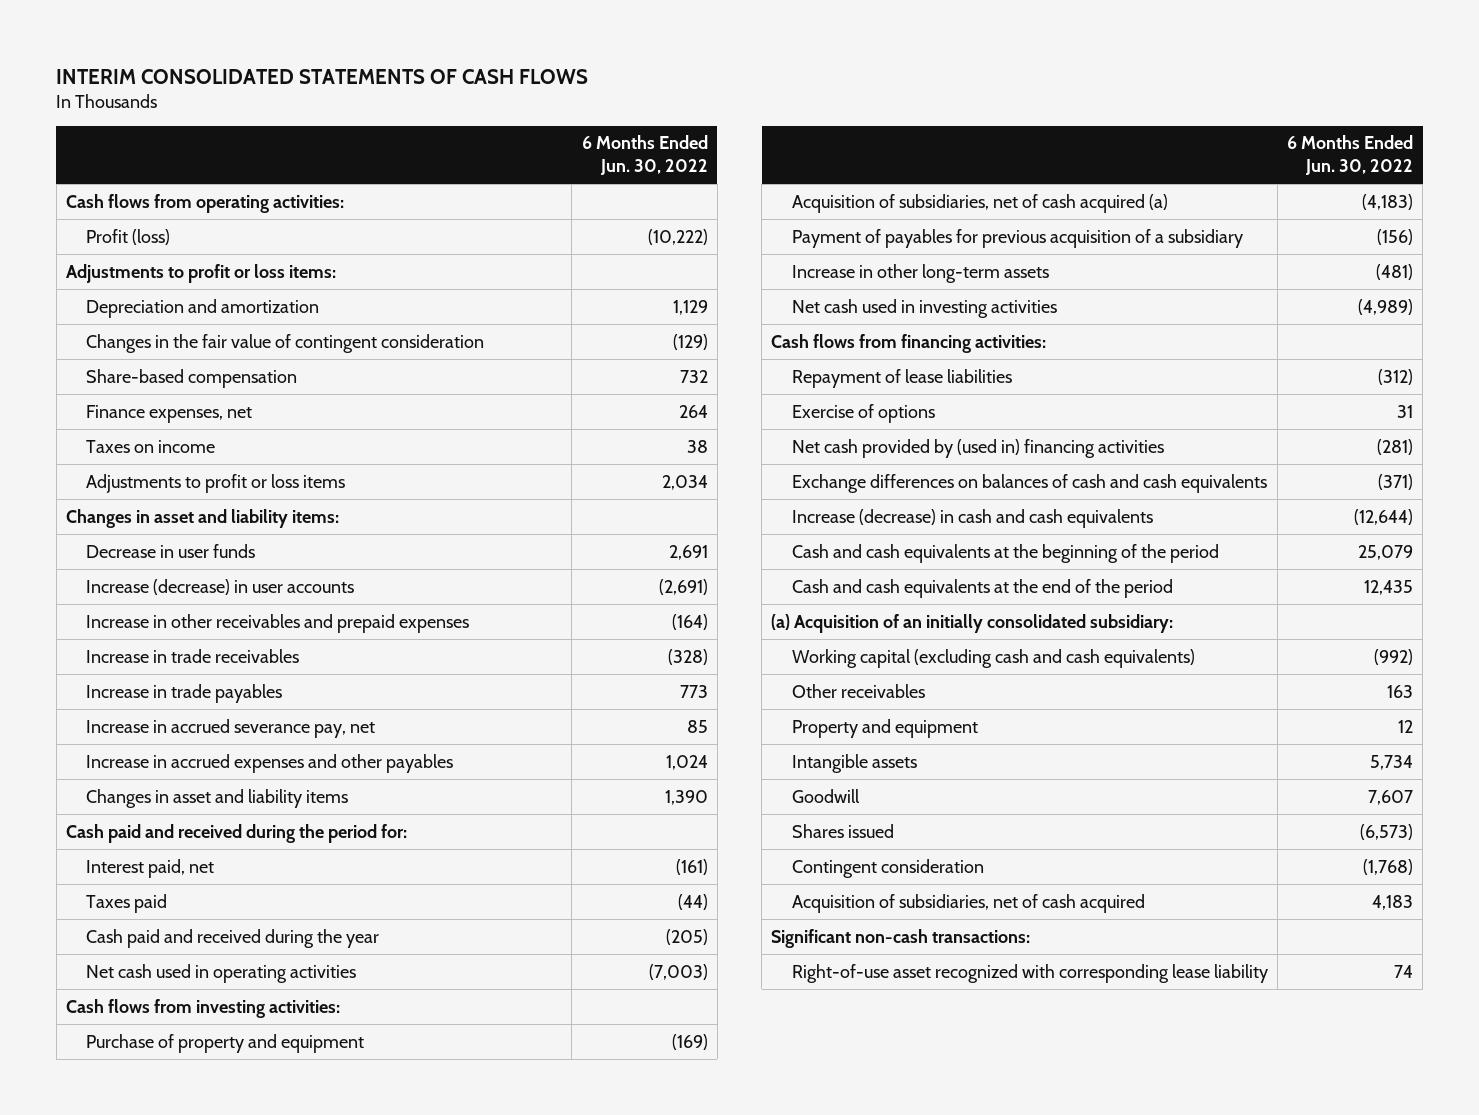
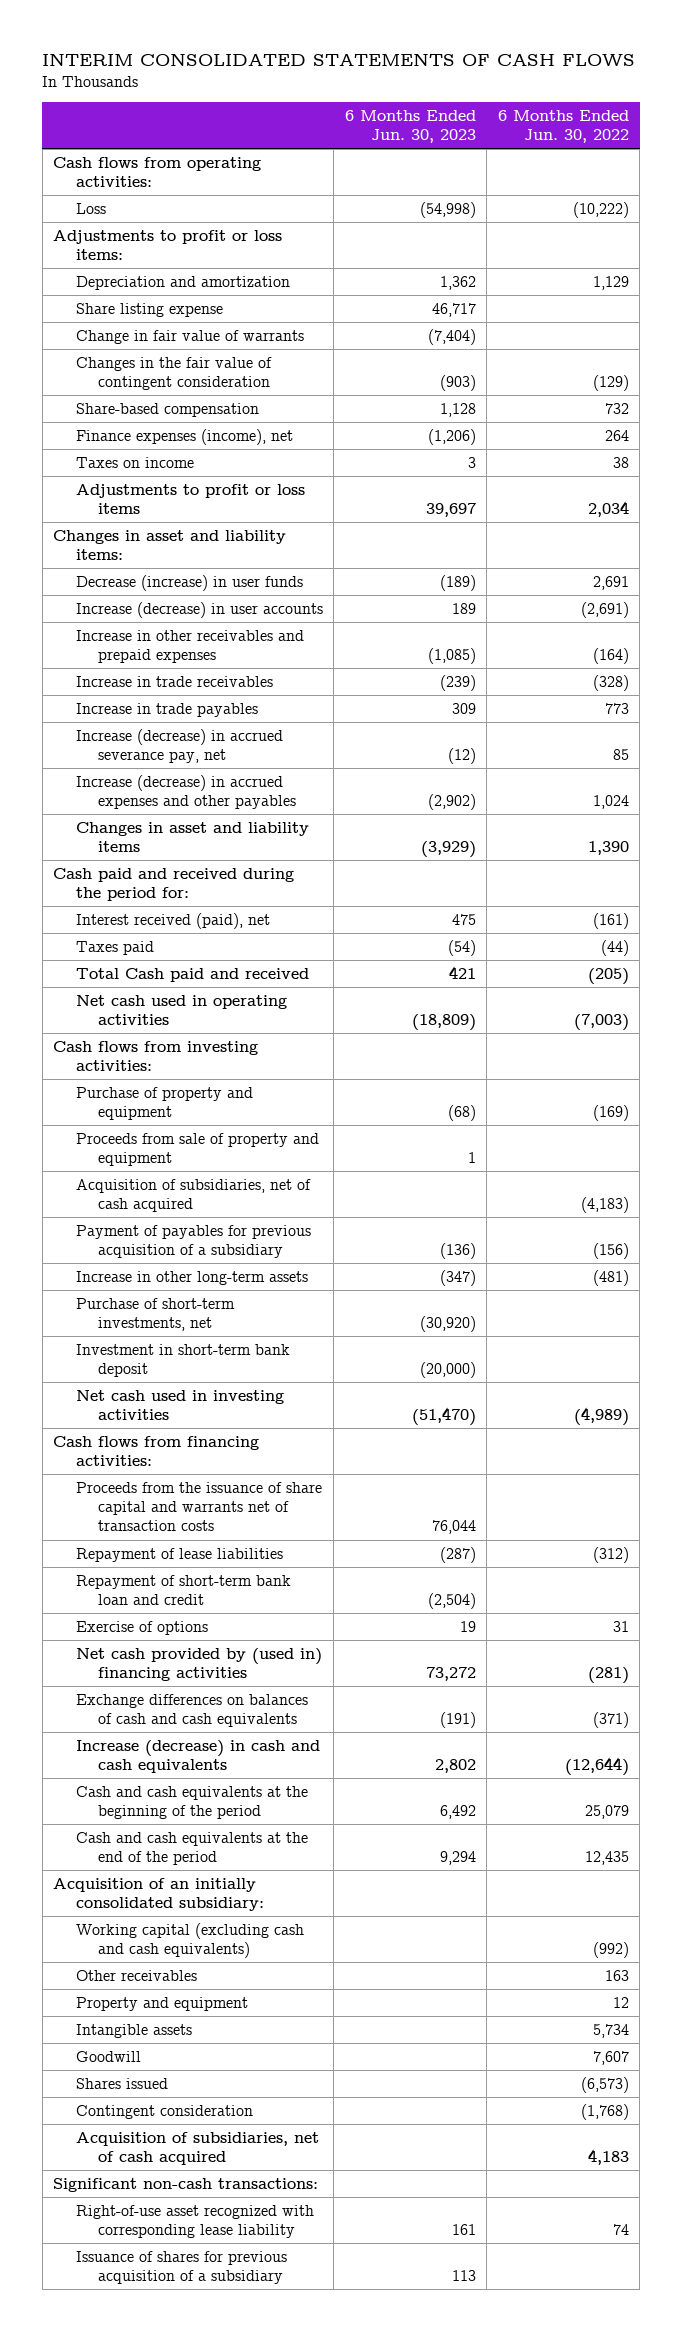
none -> [344,109,476,144] 6 Months Ended Jun. 30, 2023
[86,228,171,245] Profit (loss) -> [75,202,106,214] Loss
none -> [75,302,223,317] Share listing expense
none -> [75,329,304,344] Change in fair value of warrants
[86,404,253,423] Finance expenses, net -> [75,428,293,445] Finance expenses (income), net
[86,543,256,558] Decrease in user funds -> [75,574,303,591] Decrease (increase) in user funds
[86,718,376,738] Increase in accrued severance pay, net -> [75,728,283,764] Increase (decrease) in accrued severance pay, net
[86,753,454,773] Increase in accrued expenses and other payables -> [75,774,296,810] Increase (decrease) in accrued expenses and other payables
[86,858,215,878] Interest paid, net -> [75,912,270,929] Interest received (paid), net
[86,928,380,948] Cash paid and received during the year -> [75,967,309,982] Total Cash paid and received
none -> [75,1132,319,1167] Proceeds from sale of property and equipment
[791,193,1168,213] Acquisition of subsidiaries, net of cash acquired (a) -> [75,1178,311,1213] Acquisition of subsidiaries, net of cash acquired
none -> [75,1297,235,1332] Purchase of short-term investments, net
none -> [75,1343,290,1378] Investment in short-term bank deposit
none -> [75,1481,322,1532] Proceeds from the issuance of share capital and warrants net of transaction costs
none -> [75,1574,291,1606] Repayment of short-term bank loan and credit
[771,613,1174,633] (a) Acquisition of an initially consolidated subsidiary: -> [53,1877,264,1912] Acquisition of an initially consolidated subsidiary:
none -> [75,2250,287,2285] Issuance of shares for previous acquisition of a subsidiary

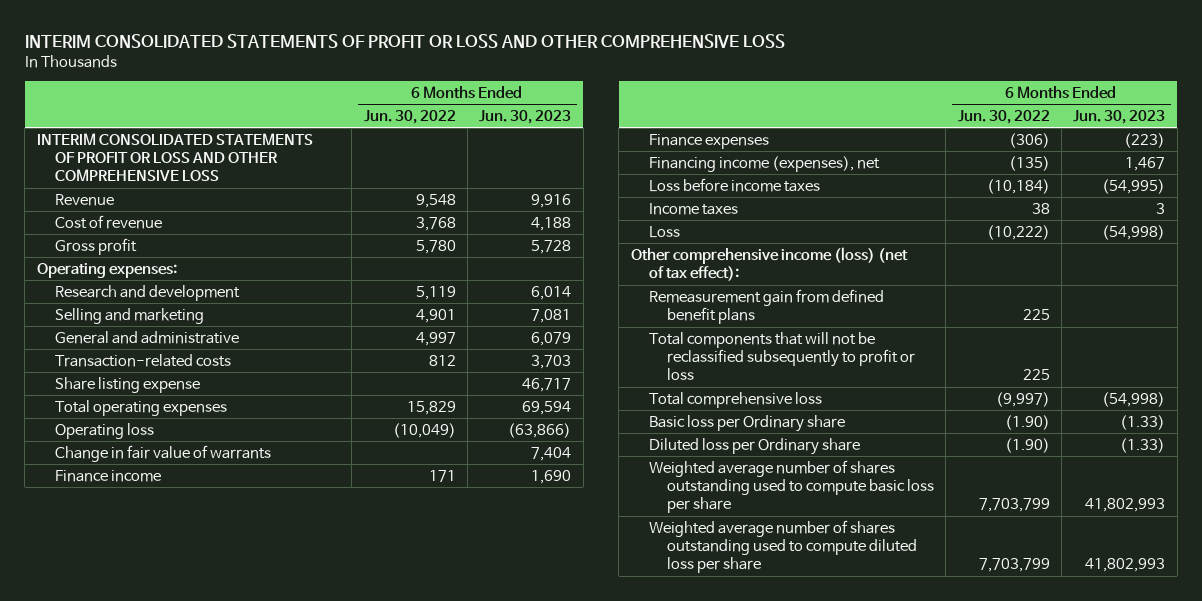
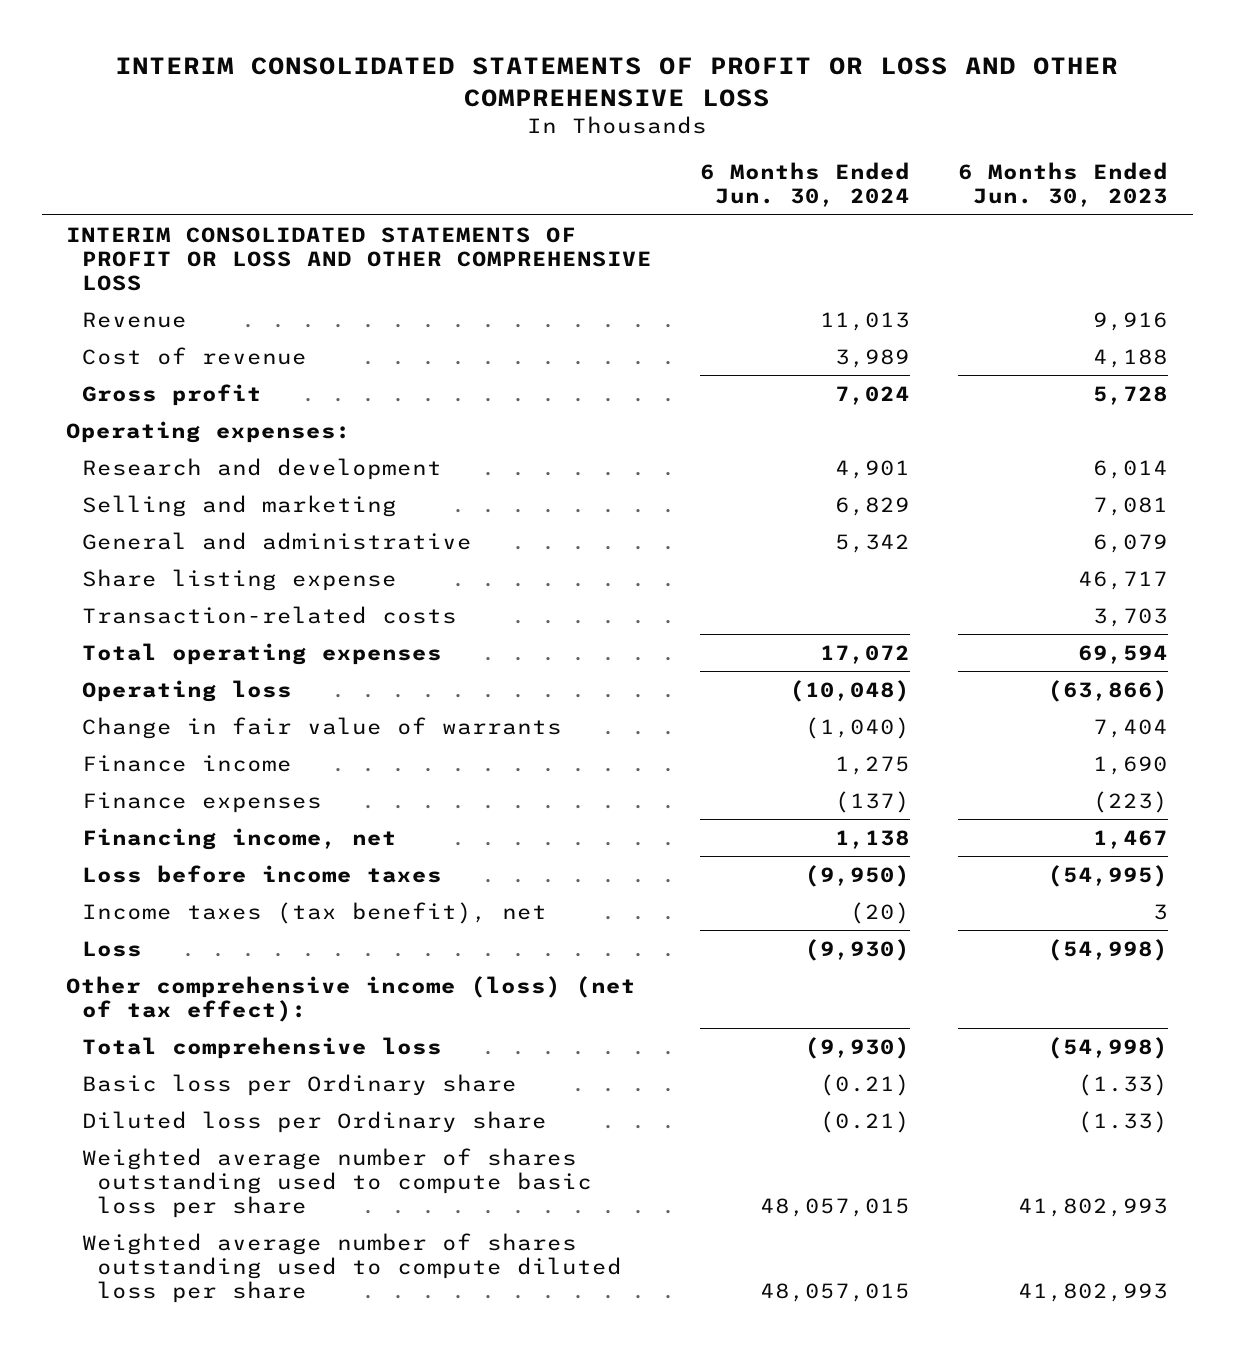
[363,109,456,124] Jun. 30, 2022 -> none
none -> [700,162,911,208] 6 Months Ended Jun. 30, 2024
[54,353,231,367] Transaction-related costs -> [81,605,457,624] Transaction-related costs
[648,155,880,172] Financing income (expenses), net -> [81,827,397,850] Financing income, net
[648,202,738,215] Income taxes -> [81,901,547,924] Income taxes (tax benefit), net
[648,288,884,325] Remeasurement gain from defined benefit plans -> none
[648,331,915,381] Total components that will not be reclassified subsequently to profit or loss -> none

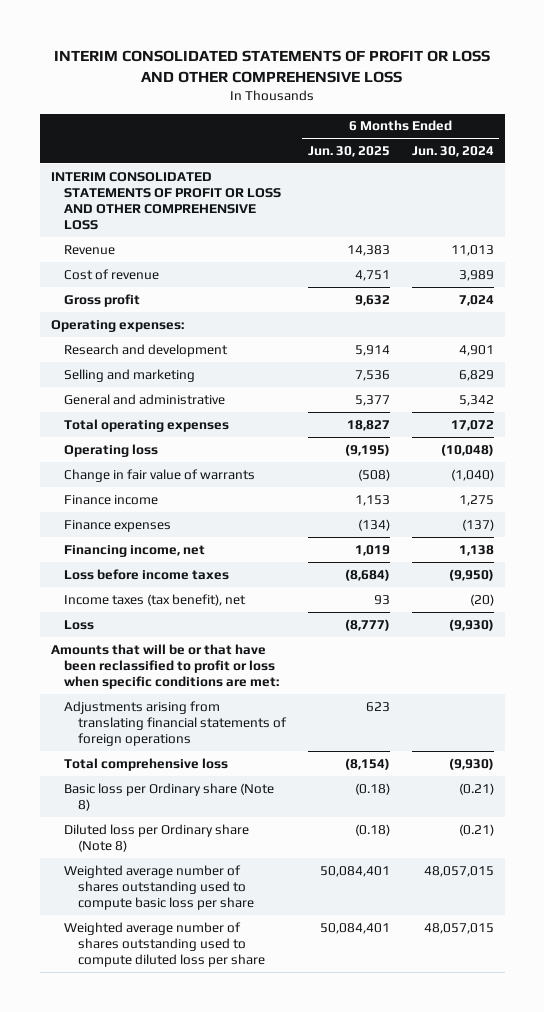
[958,162,1169,208] 6 Months Ended Jun. 30, 2023 -> none
none -> [307,145,390,157] Jun. 30, 2025
[81,568,397,591] Share listing expense -> none
[81,605,457,624] Transaction-related costs -> none
[66,975,637,1022] Other comprehensive income (loss) (net of tax effect): -> none
none -> [50,643,280,689] Amounts that will be or that have been reclassified to profit or loss when specific conditions are met:
none -> [64,700,288,746] Adjustments arising from translating financial statements of foreign operations
[81,1073,517,1096] Basic loss per Ordinary share -> [64,782,275,811] Basic loss per Ordinary share (Note 8)
[81,1110,547,1133] Diluted loss per Ordinary share -> [64,823,250,852] Diluted loss per Ordinary share (Note 8)

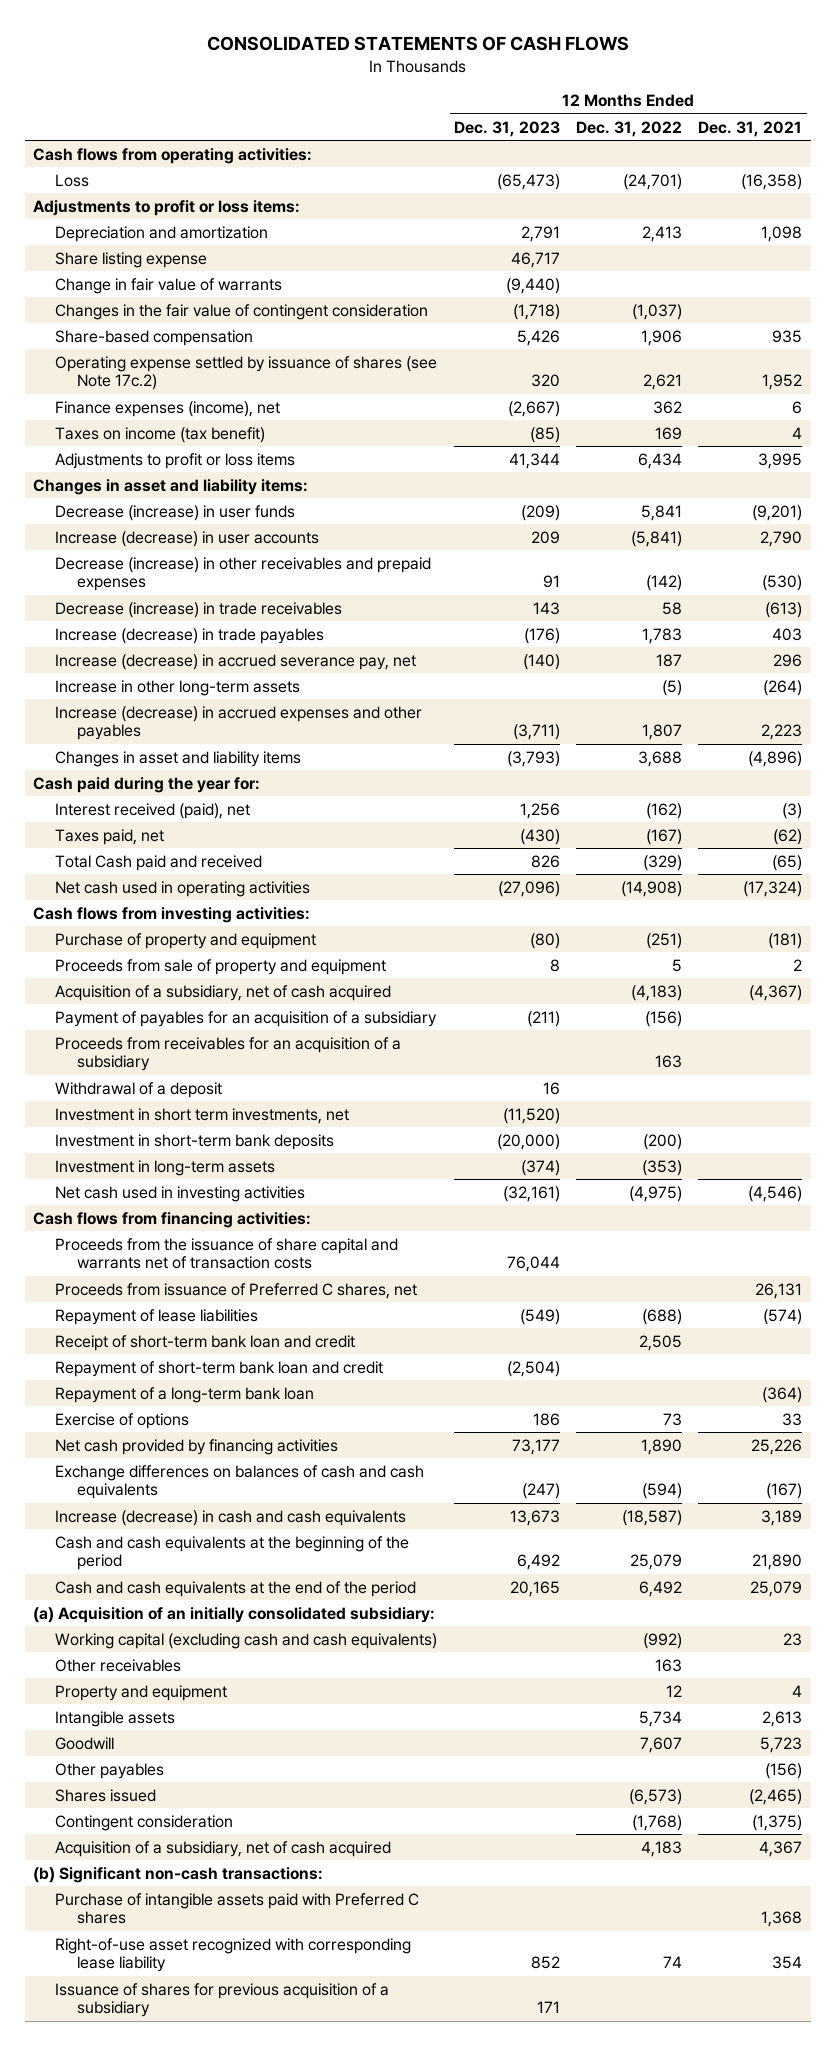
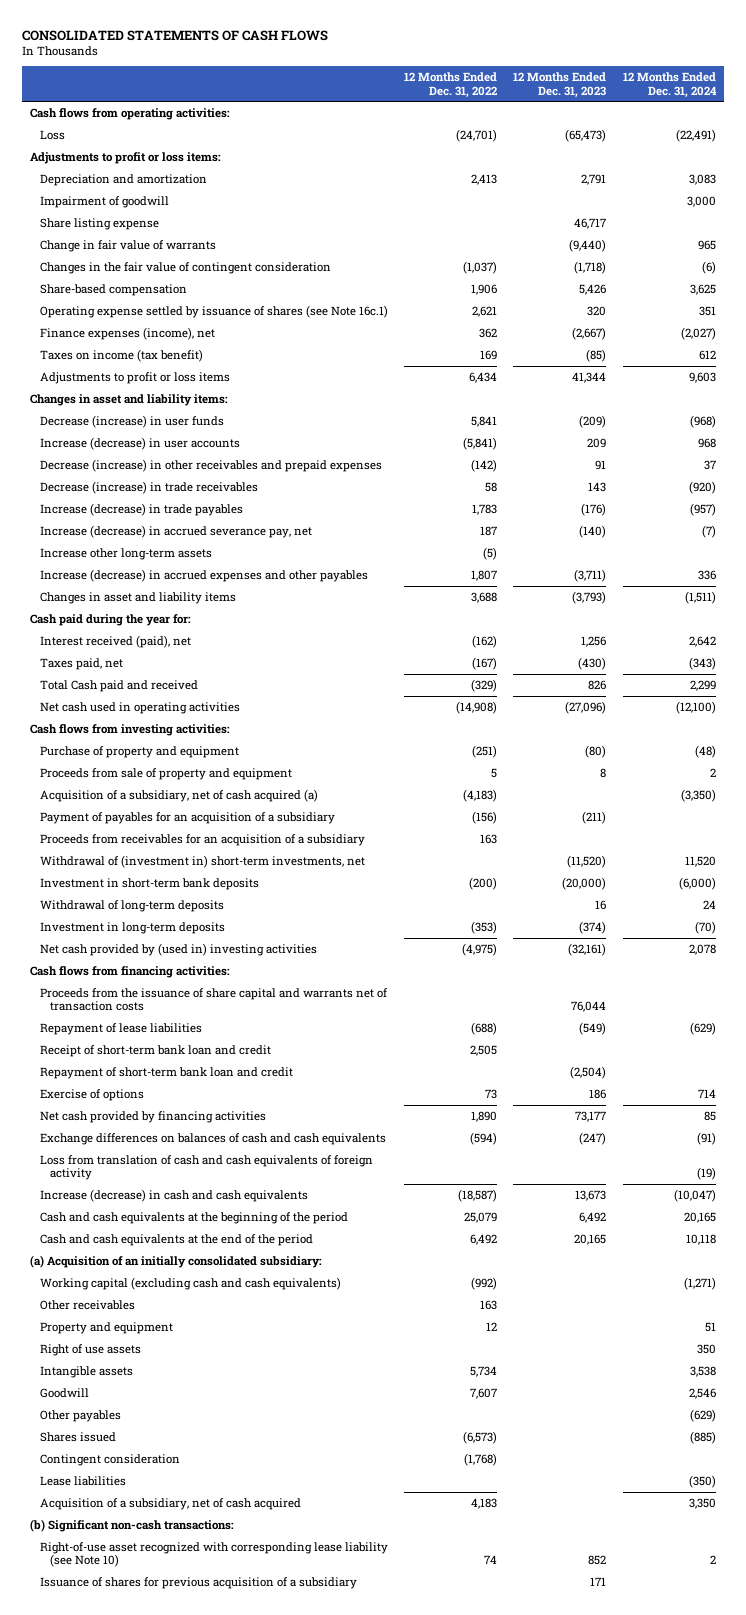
[698,120,803,137] Dec. 31, 2021 -> none
none -> [622,72,717,98] 12 Months Ended Dec. 31, 2024
none -> [40,195,170,208] Impairment of goodwill
[55,355,438,391] Operating expense settled by issuance of shares (see Note 17c.2) -> [40,304,389,318] Operating expense settled by issuance of shares (see Note 16c.1)
[55,679,301,696] Increase in other long-term assets -> [40,547,213,560] Increase other long-term assets
[55,984,392,1001] Acquisition of a subsidiary, net of cash acquired -> [40,788,319,802] Acquisition of a subsidiary, net of cash acquired (a)
[55,1081,223,1098] Withdrawal of a deposit -> none
[55,1107,350,1124] Investment in short term investments, net -> [40,854,366,868] Withdrawal of (investment in) short-term investments, net
none -> [40,899,225,912] Withdrawal of long-term deposits
[55,1159,276,1176] Investment in long-term assets -> [40,921,226,934] Investment in long-term deposits
[55,1185,306,1202] Net cash used in investing activities -> [40,942,318,956] Net cash provided by (used in) investing activities
[55,1282,418,1299] Proceeds from issuance of Preferred C shares, net -> none
[55,1386,315,1403] Repayment of a long-term bank loan -> none
none -> [40,1154,374,1181] Loss from translation of cash and cash equivalents of foreign activity
none -> [40,1343,142,1356] Right of use assets
none -> [40,1475,127,1486] Lease liabilities
[55,1892,420,1925] Purchase of intangible assets paid with Preferred C shares -> none
[55,1937,412,1973] Right-of-use asset recognized with corresponding lease liability -> [40,1541,389,1568] Right-of-use asset recognized with corresponding lease liability (see Note 10)

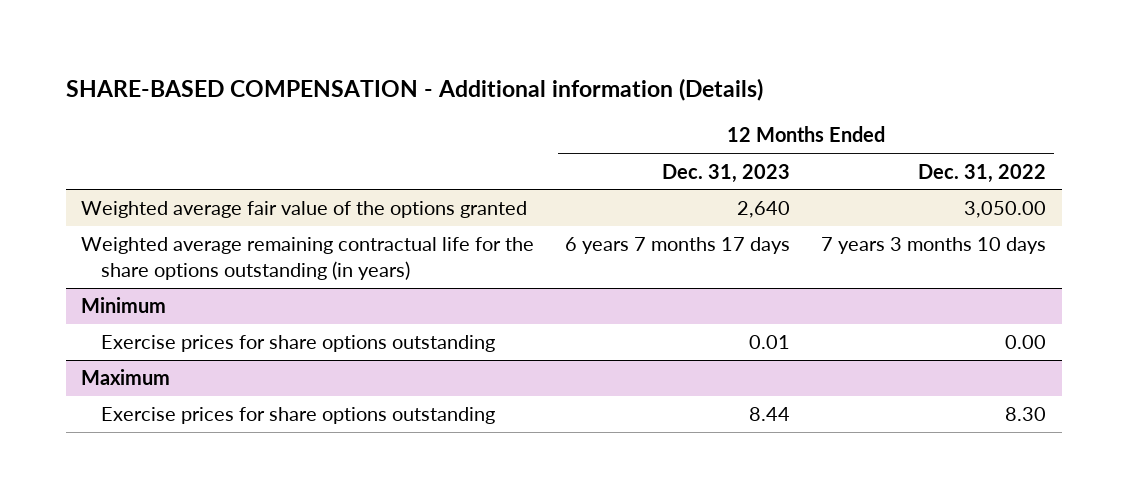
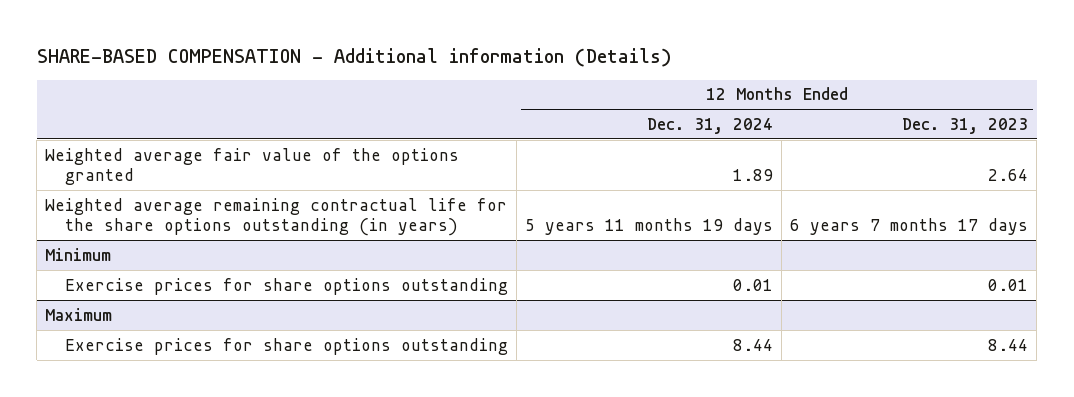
[918,163,1047,183] Dec. 31, 2022 -> none
none -> [646,117,773,134] Dec. 31, 2024
[737,201,791,219] 2,640 -> [988,168,1029,181] 2.64

